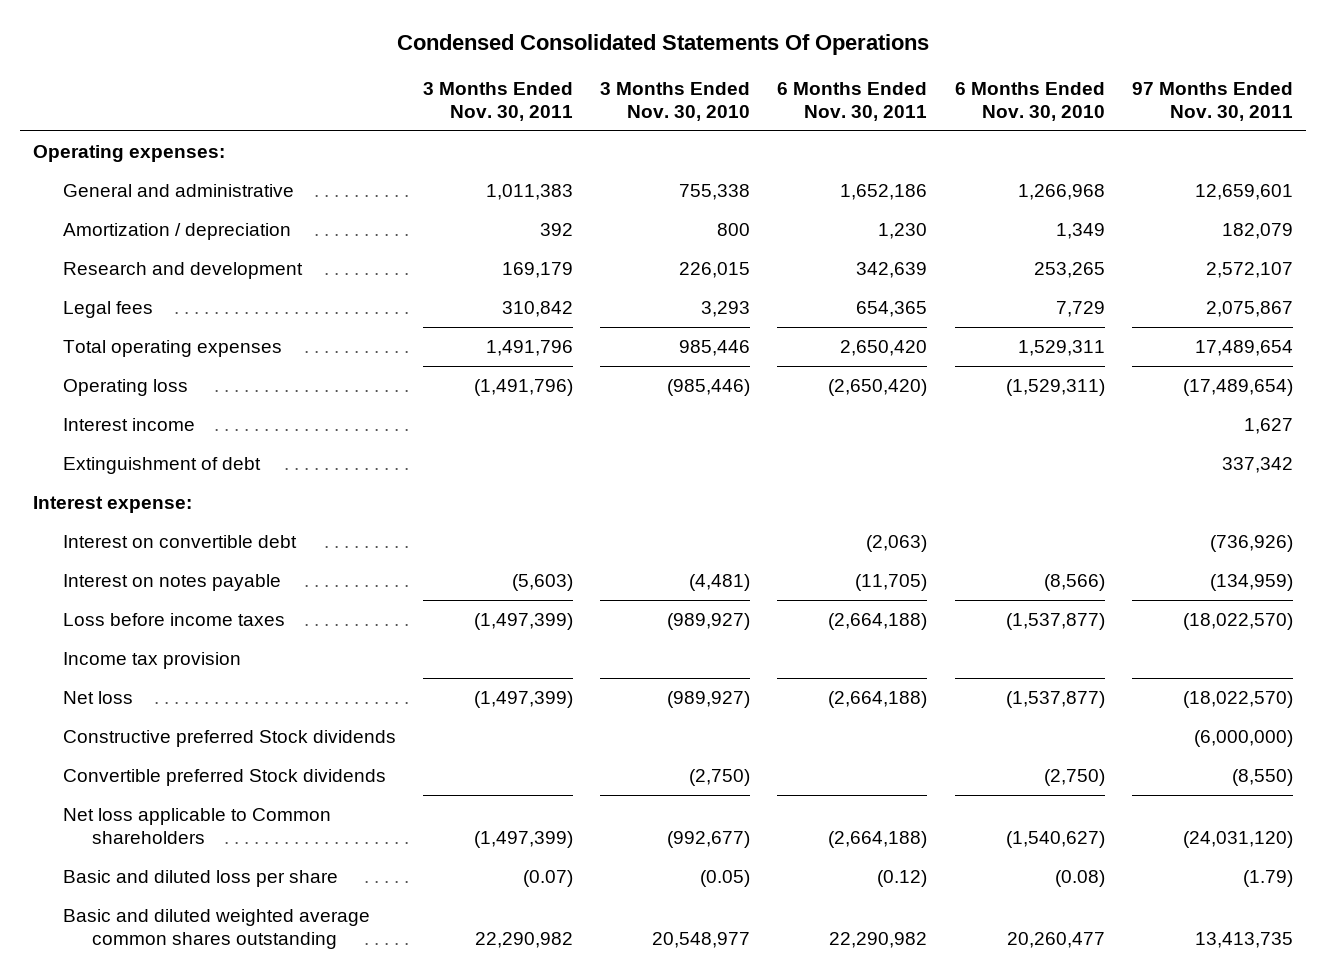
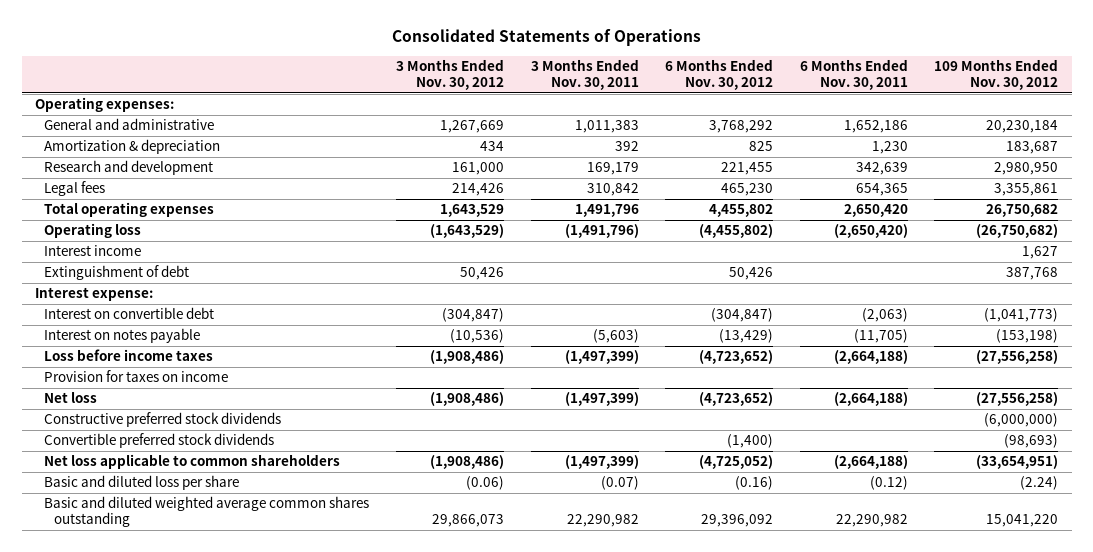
[397,33,930,55] Condensed Consolidated Statements Of Operations -> [391,29,701,47] Consolidated Statements of Operations
[600,81,751,122] 3 Months Ended Nov. 30, 2010 -> none
[954,81,1105,122] 6 Months Ended Nov. 30, 2010 -> none
[1131,81,1293,122] 97 Months Ended Nov. 30, 2011 -> none
none -> [395,59,504,91] 3 Months Ended Nov. 30, 2012
none -> [665,59,774,91] 6 Months Ended Nov. 30, 2012
none -> [934,59,1059,91] 109 Months Ended Nov. 30, 2012
[62,222,291,240] Amortization / depreciation -> [44,139,221,155] Amortization & depreciation
[62,651,241,669] Income tax provision -> [44,370,229,383] Provision for taxes on income
[62,729,396,747] Constructive preferred Stock dividends -> [44,412,282,428] Constructive preferred stock dividends
[62,768,386,786] Convertible preferred Stock dividends -> [44,433,275,449] Convertible preferred stock dividends
[62,807,331,845] Net loss applicable to Common shareholders -> [44,454,341,470] Net loss applicable to common shareholders

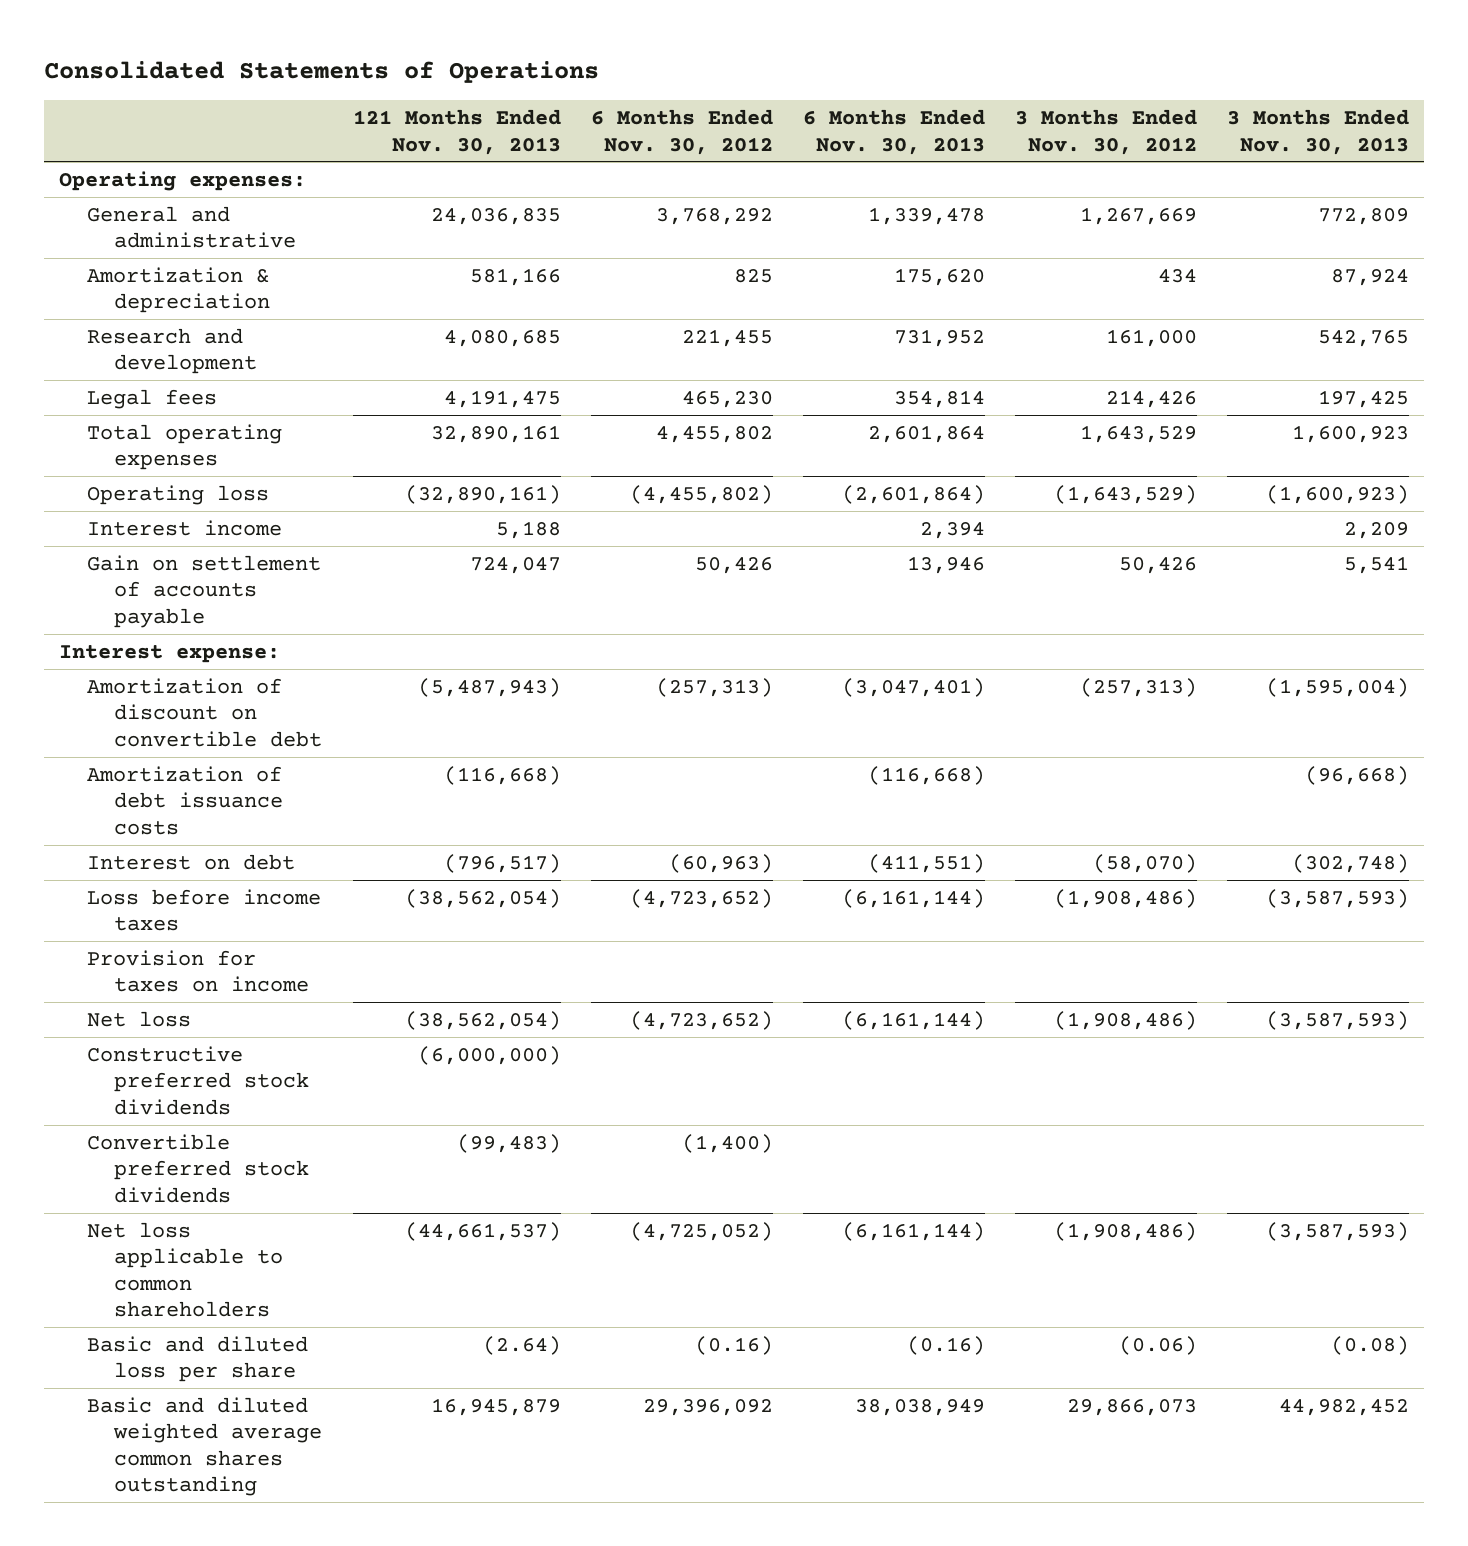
[530,59,639,91] 3 Months Ended Nov. 30, 2011 -> none
[799,59,908,91] 6 Months Ended Nov. 30, 2011 -> none
[934,59,1059,91] 109 Months Ended Nov. 30, 2012 -> none
none -> [352,109,561,155] 121 Months Ended Nov. 30, 2013
none -> [803,109,986,155] 6 Months Ended Nov. 30, 2013
none -> [1227,109,1410,155] 3 Months Ended Nov. 30, 2013
[44,265,190,281] Extinguishment of debt -> [86,554,321,628] Gain on settlement of accounts payable
[44,328,201,344] Interest on notes payable -> none
none -> [86,677,323,747] Amortization of discount on convertible debt
none -> [86,765,284,835] Amortization of debt issuance costs
[44,307,215,320] Interest on convertible debt -> [86,853,295,870] Interest on debt
[441,308,504,323] (304,847) -> [1093,853,1198,873] (58,070)
[711,308,774,323] (304,847) -> [668,853,773,873] (60,963)

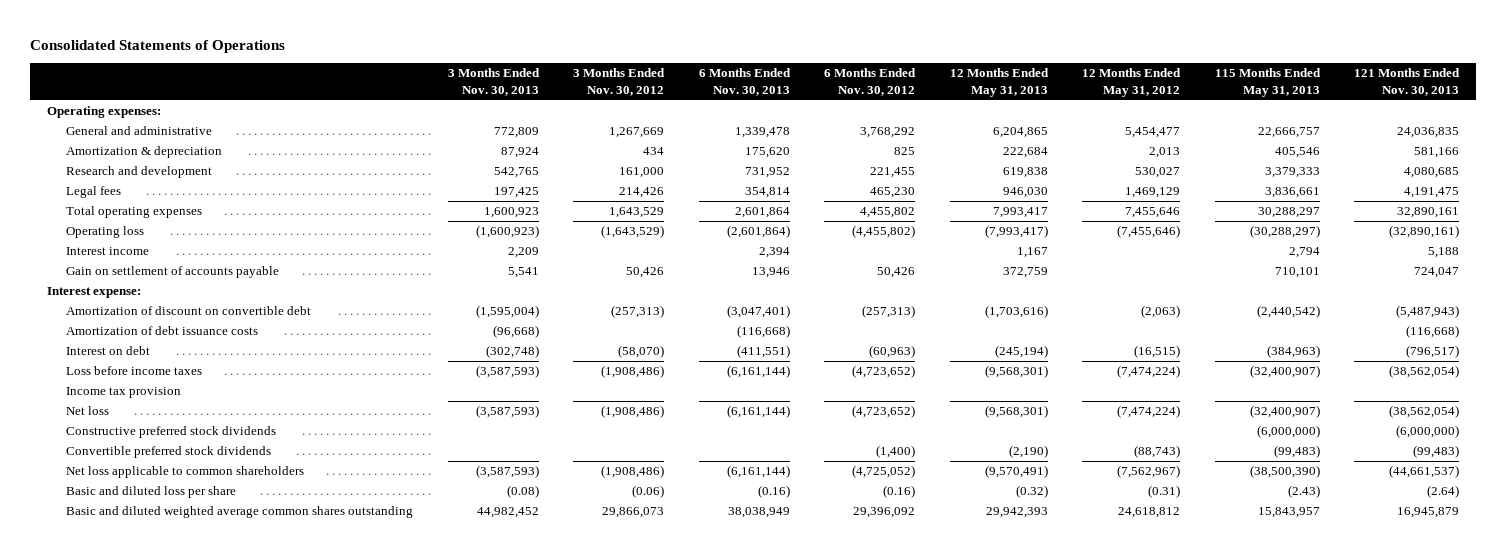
none -> [949,68,1049,97] 12 Months Ended May 31, 2013
none -> [1082,68,1182,97] 12 Months Ended May 31, 2012
none -> [1214,68,1321,97] 115 Months Ended May 31, 2013
[86,949,310,993] Provision for taxes on income -> [66,387,182,399] Income tax provision

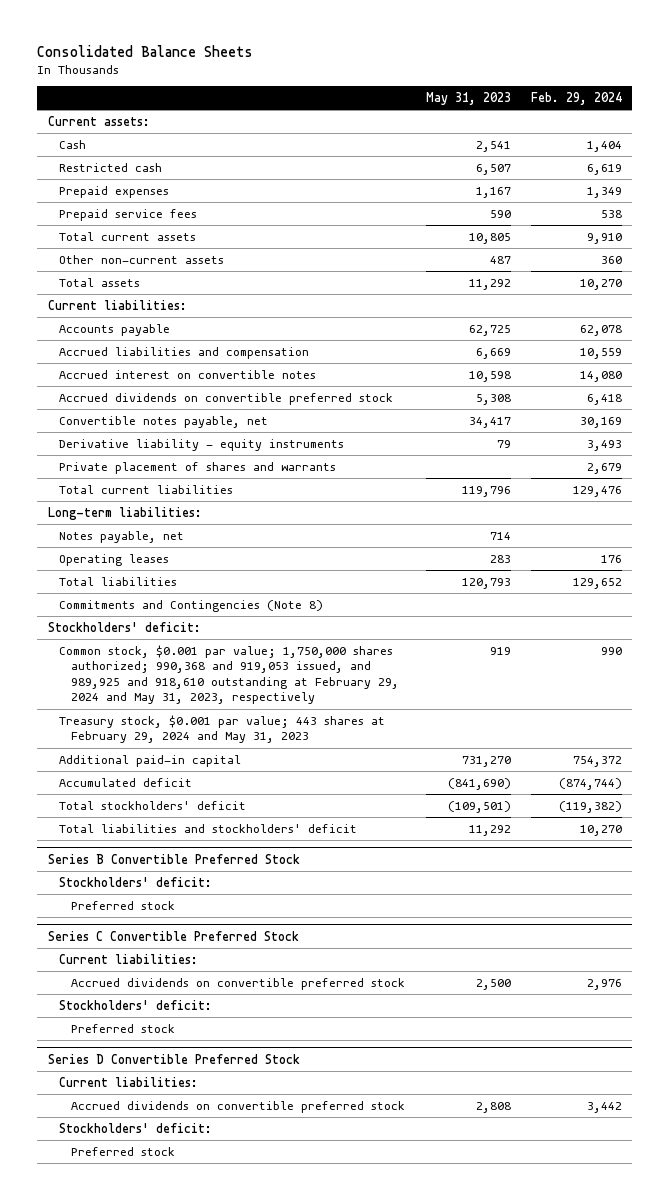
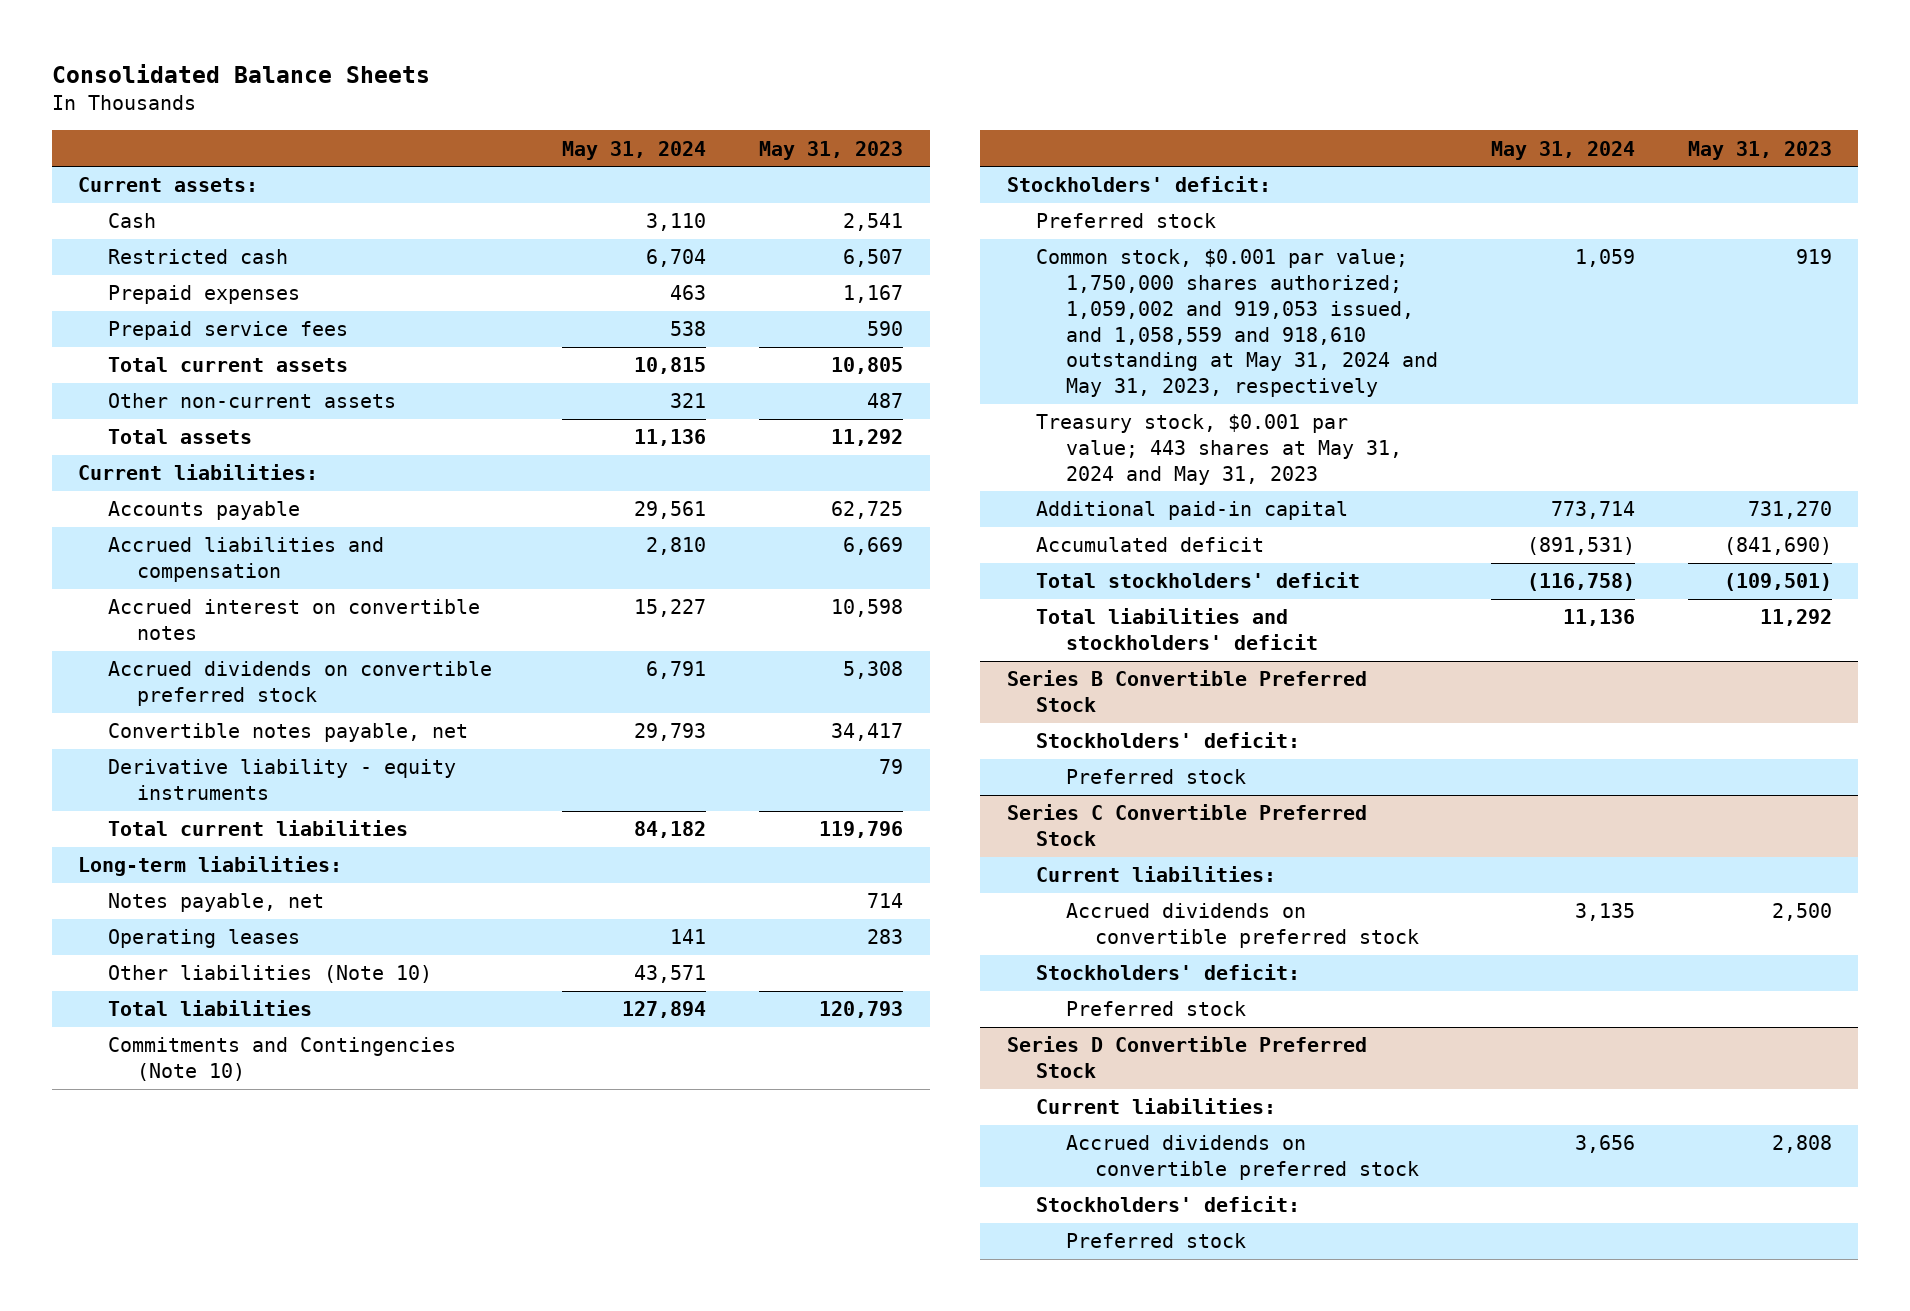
[531,92,623,106] Feb. 29, 2024 -> none
none -> [562,140,707,160] May 31, 2024
[59,461,337,474] Private placement of shares and warrants -> none
none -> [107,965,432,984] Other liabilities (Note 10)
[59,599,324,612] Commitments and Contingencies (Note 8) -> [107,1037,456,1082] Commitments and Contingencies (Note 10)
none -> [1036,213,1217,229] Preferred stock
[59,644,400,705] Common stock, $0.001 par value; 1,750,000 shares authorized; 990,368 and 919,053 issued, and 989,925 and 918,610 outstanding at February 29, 2024 and May 31, 2023, respectively -> [1036,249,1438,398] Common stock, $0.001 par value; 1,750,000 shares authorized; 1,059,002 and 919,053 issued, and 1,058,559 and 918,610 outstanding at May 31, 2024 and May 31, 2023, respectively
[59,714,386,744] Treasury stock, $0.001 par value; 443 shares at February 29, 2024 and May 31, 2023 -> [1036,414,1402,485] Treasury stock, $0.001 par value; 443 shares at May 31, 2024 and May 31, 2023

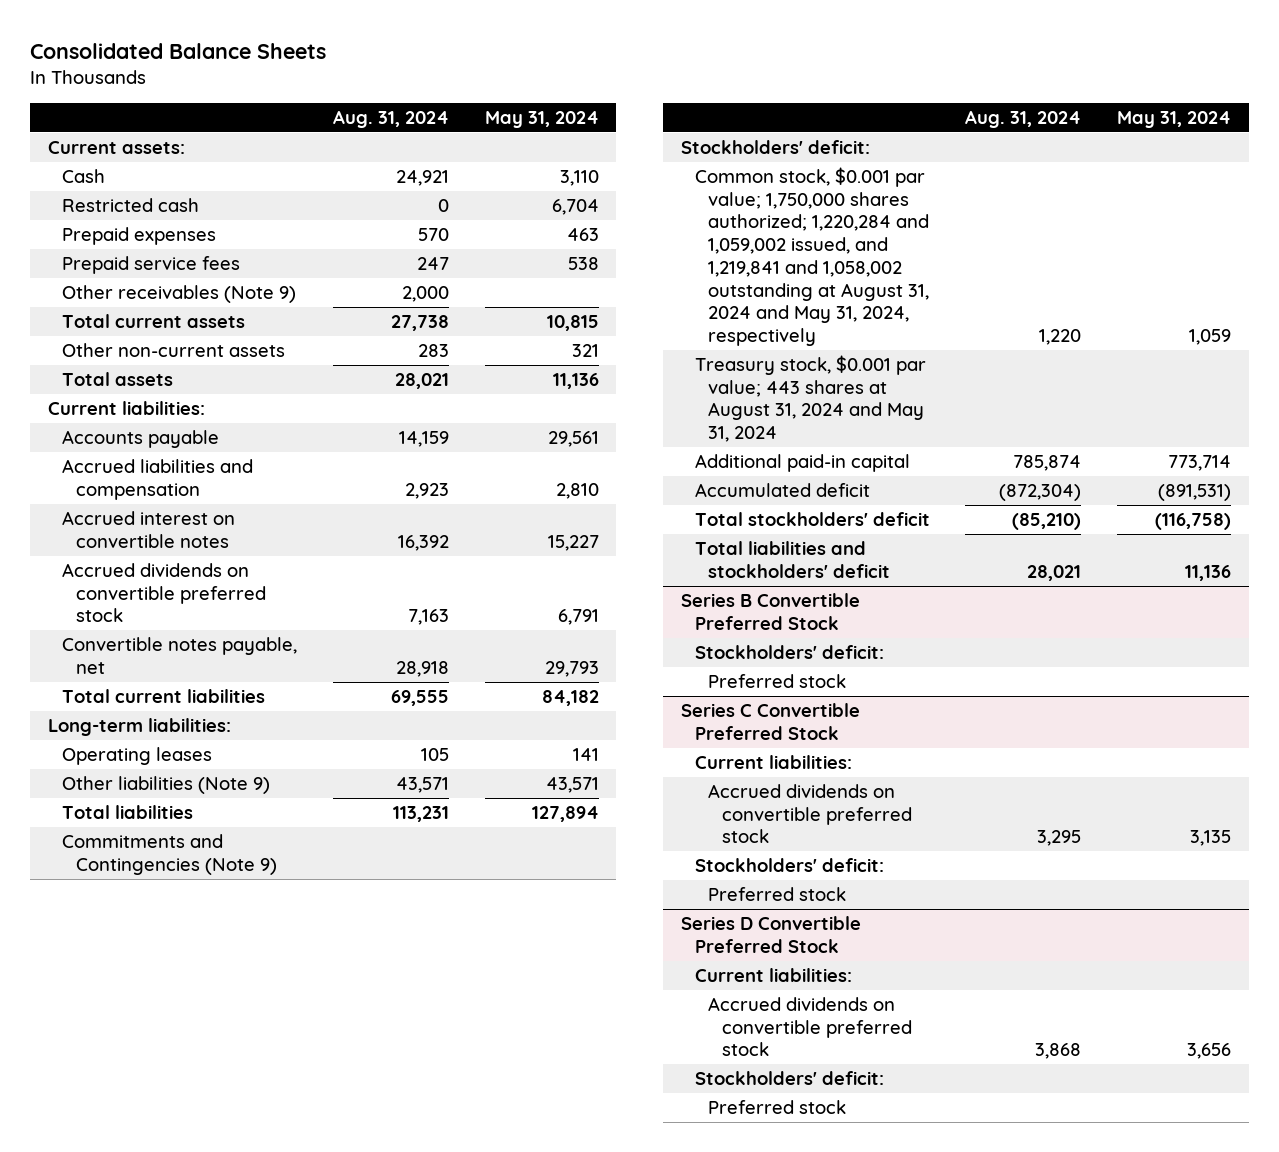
[759,140,904,160] May 31, 2023 -> none
none -> [332,109,449,128] Aug. 31, 2024
none -> [61,285,296,304] Other receivables (Note 9)
[107,759,456,801] Derivative liability - equity instruments -> none
[107,893,324,913] Notes payable, net -> none
[107,965,432,984] Other liabilities (Note 10) -> [61,776,270,795] Other liabilities (Note 9)
[107,1037,456,1082] Commitments and Contingencies (Note 10) -> [61,834,277,875] Commitments and Contingencies (Note 9)
[1036,213,1217,229] Preferred stock -> none
[1036,249,1438,398] Common stock, $0.001 par value; 1,750,000 shares authorized; 1,059,002 and 919,053 issued, and 1,058,559 and 918,610 outstanding at May 31, 2024 and May 31, 2023, respectively -> [694,167,930,346] Common stock, $0.001 par value; 1,750,000 shares authorized; 1,220,284 and 1,059,002 issued, and 1,219,841 and 1,058,002 outstanding at August 31, 2024 and May 31, 2024, respectively
[1036,414,1402,485] Treasury stock, $0.001 par value; 443 shares at May 31, 2024 and May 31, 2023 -> [694,355,926,443] Treasury stock, $0.001 par value; 443 shares at August 31, 2024 and May 31, 2024

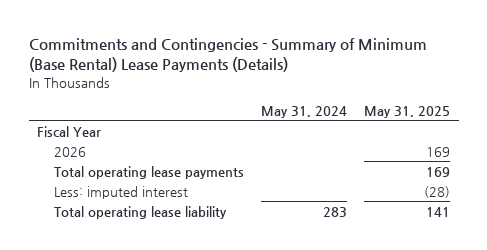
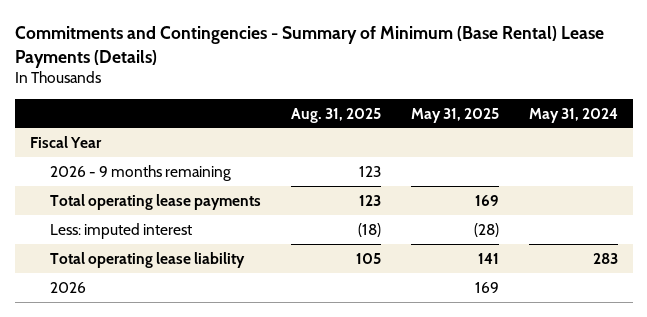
none -> [290,107,381,123] Aug. 31, 2025
none -> [49,164,231,181] 2026 - 9 months remaining
[54,146,87,157] 2026 -> [49,281,86,293] 2026

